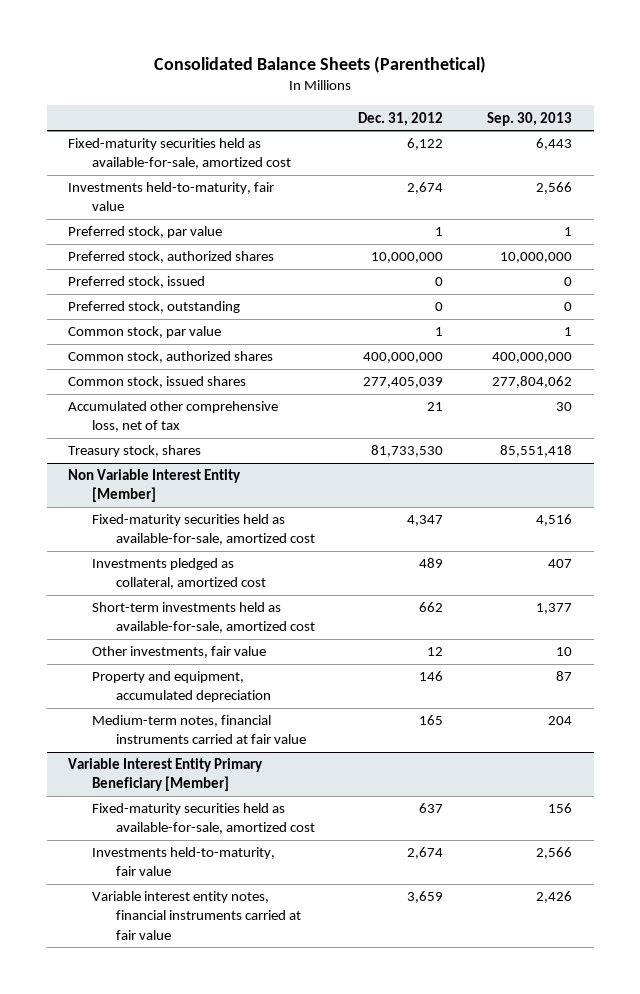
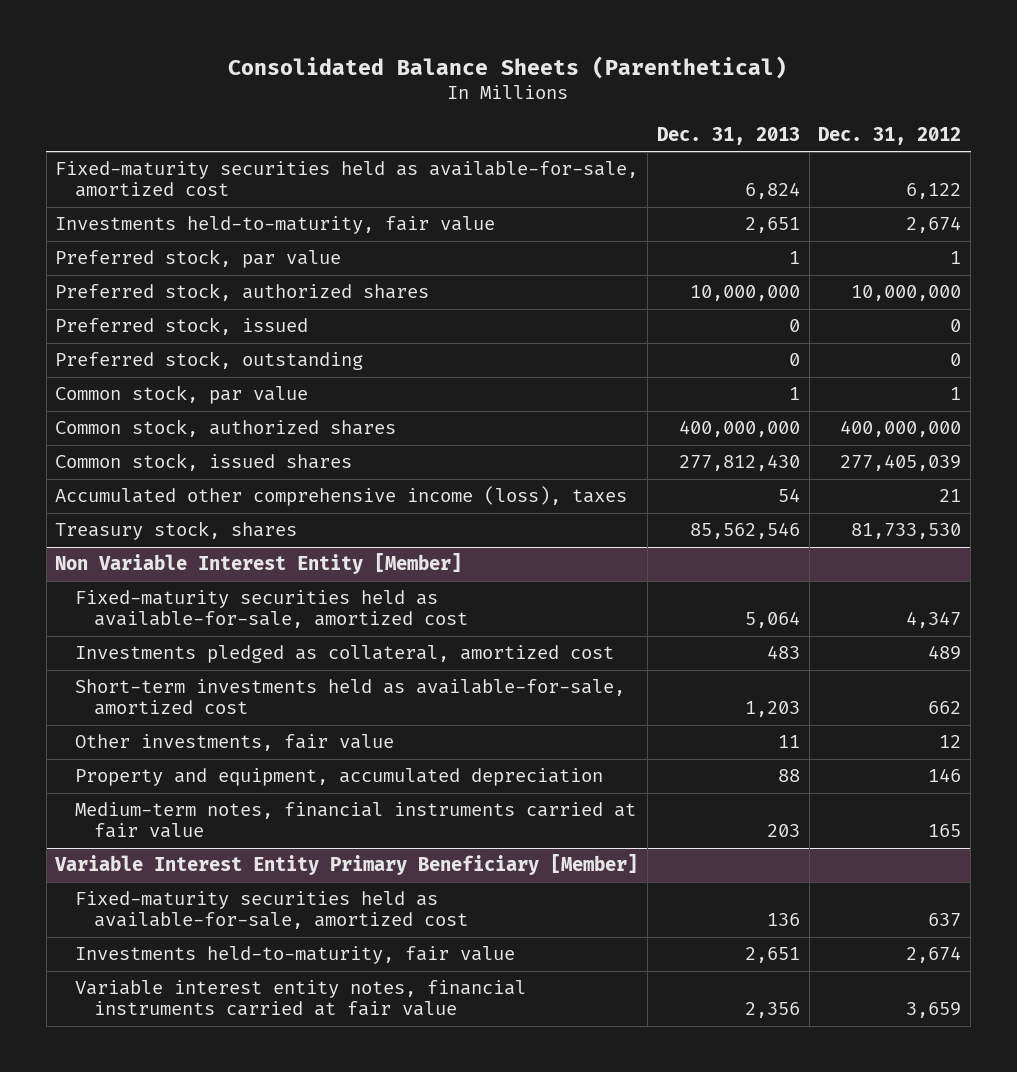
[486,111,572,126] Sep. 30, 2013 -> none
none -> [656,126,800,145] Dec. 31, 2013
[68,401,279,433] Accumulated other comprehensive loss, net of tax -> [55,486,628,507] Accumulated other comprehensive income (loss), taxes

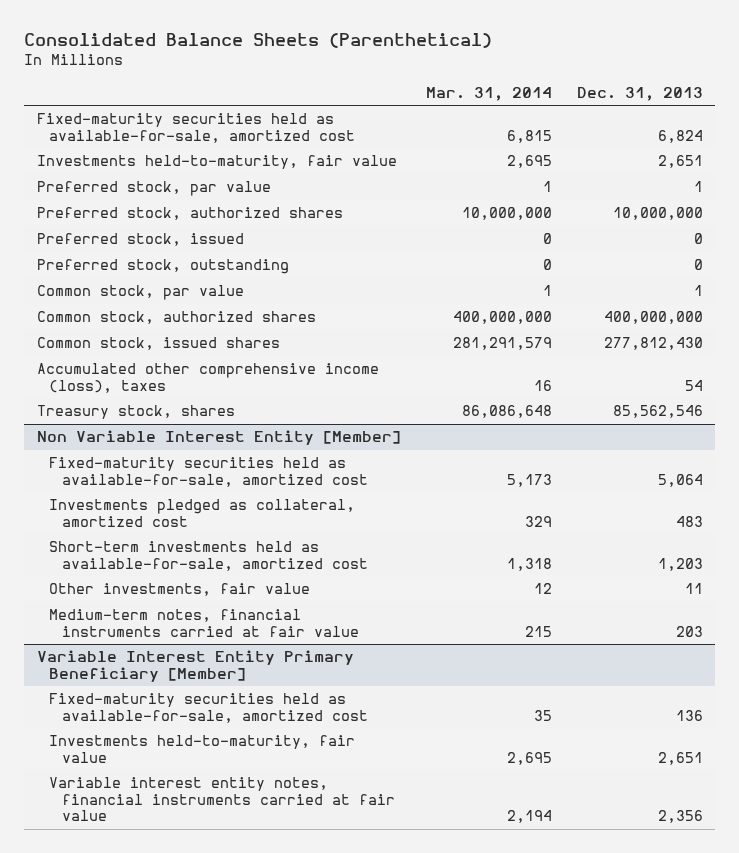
[818,126,962,145] Dec. 31, 2012 -> none
none -> [425,87,552,102] Mar. 31, 2014
[74,768,603,787] Property and equipment, accumulated depreciation -> none

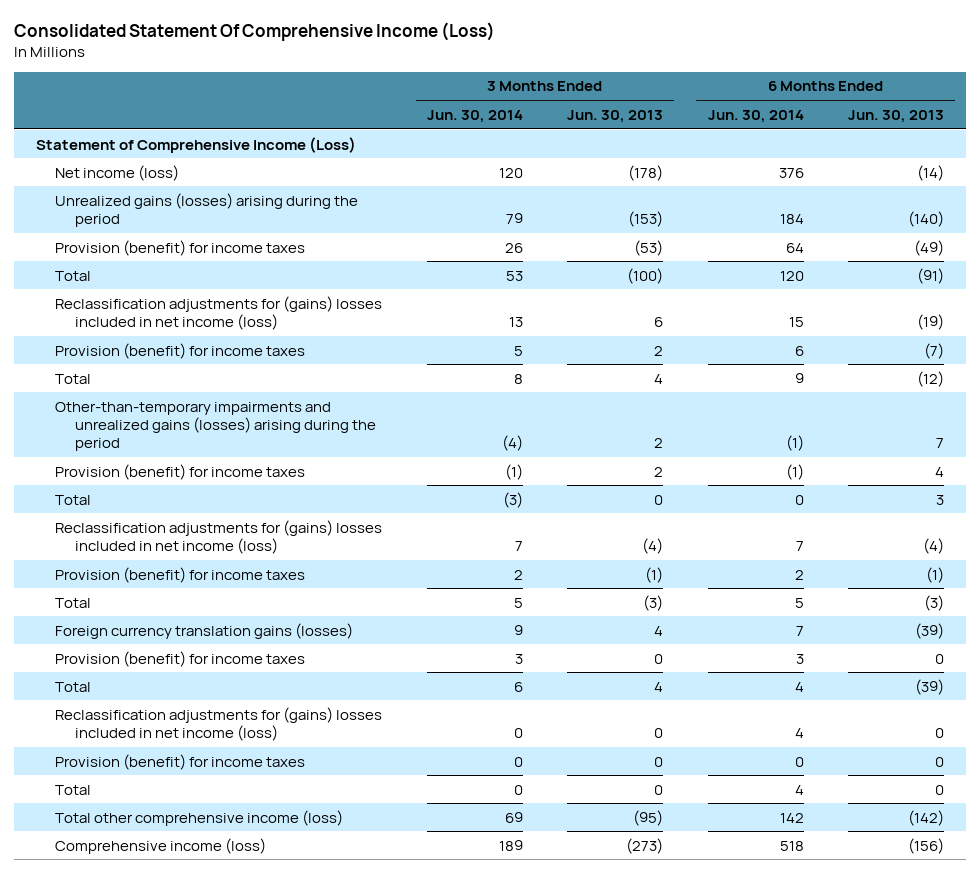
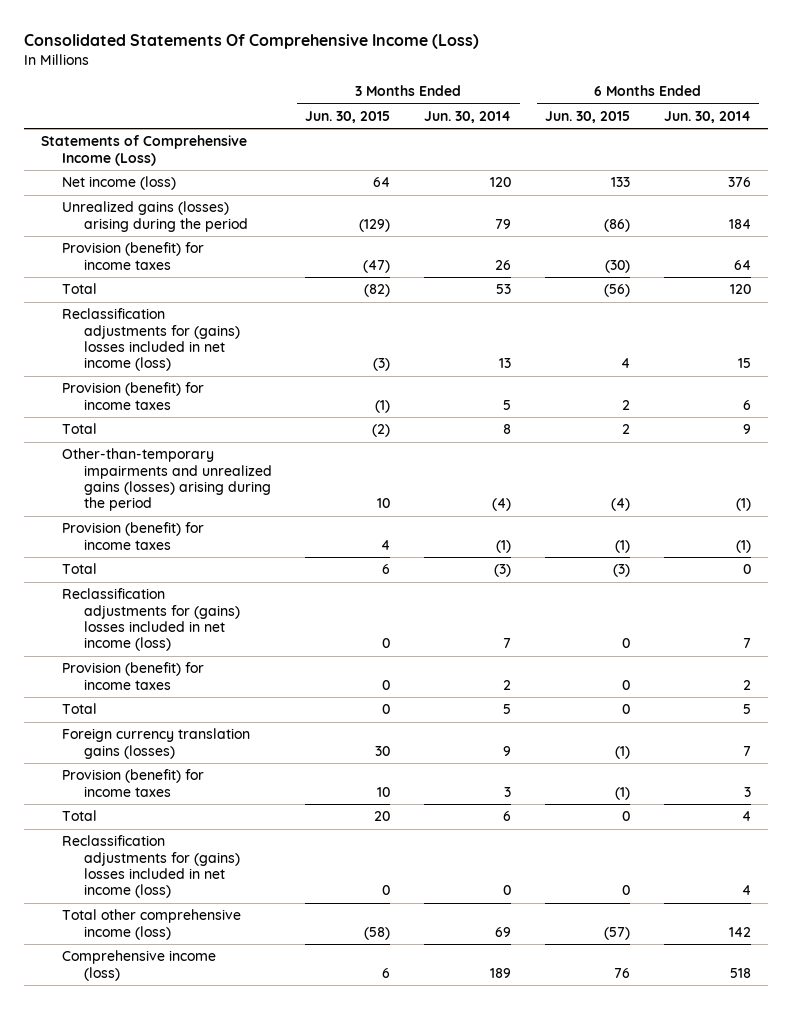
[13,21,495,41] Consolidated Statement Of Comprehensive Income (Loss) -> [24,34,480,50] Consolidated Statements Of Comprehensive Income (Loss)
[567,109,664,123] Jun. 30, 2013 -> none
[847,109,944,123] Jun. 30, 2013 -> none
none -> [305,110,391,123] Jun. 30, 2015
none -> [545,110,631,123] Jun. 30, 2015
[35,136,356,153] Statement of Comprehensive Income (Loss) -> [41,135,248,166] Statements of Comprehensive Income (Loss)
[55,753,306,770] Provision (benefit) for income taxes -> none
[55,784,92,795] Total -> none

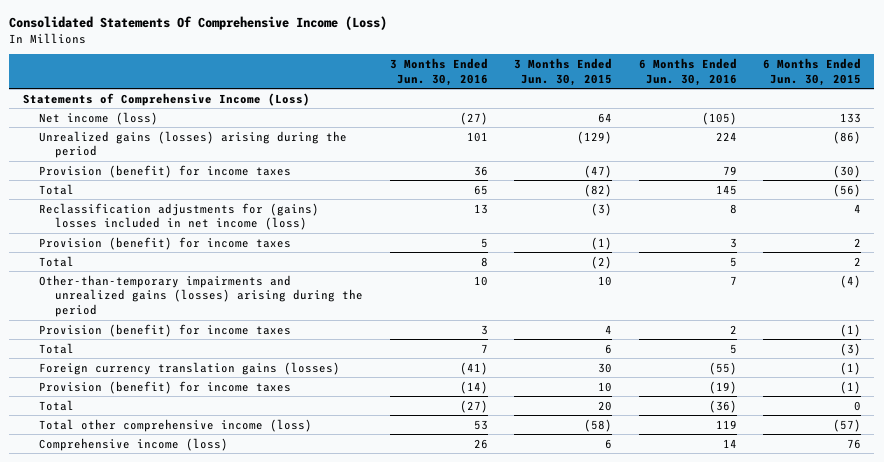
[424,110,512,123] Jun. 30, 2014 -> none
[663,110,751,123] Jun. 30, 2014 -> none
none -> [389,58,488,86] 3 Months Ended Jun. 30, 2016
none -> [638,58,737,86] 6 Months Ended Jun. 30, 2016
[62,588,240,652] Reclassification adjustments for (gains) losses included in net income (loss) -> none
[62,662,205,690] Provision (benefit) for income taxes -> none
[62,703,98,715] Total -> none
[62,835,240,899] Reclassification adjustments for (gains) losses included in net income (loss) -> none

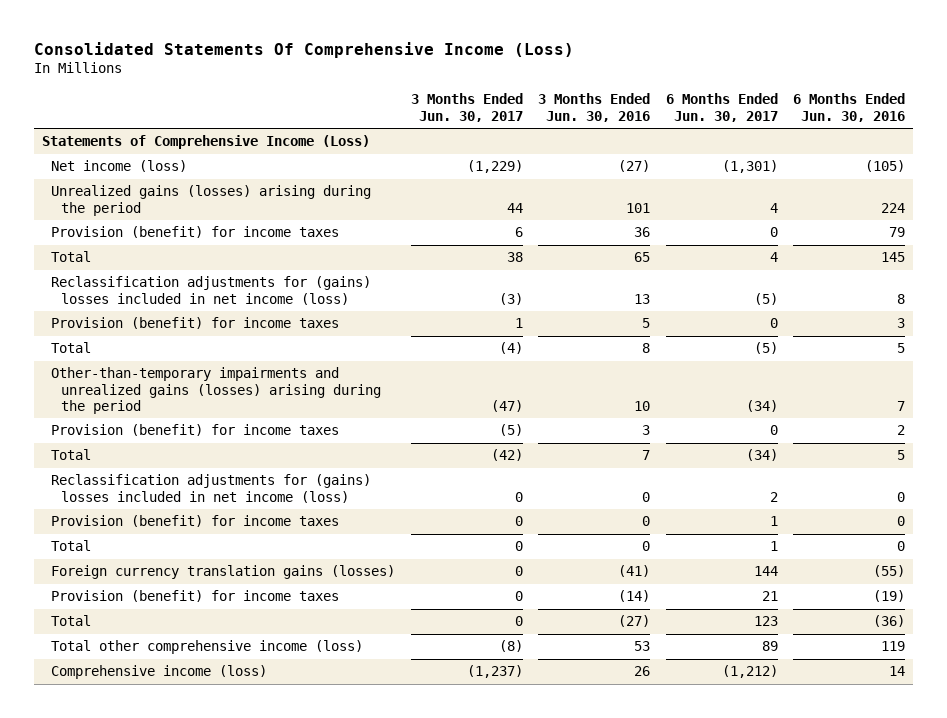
[514,58,613,86] 3 Months Ended Jun. 30, 2015 -> none
[763,58,862,86] 6 Months Ended Jun. 30, 2015 -> none
none -> [410,93,523,122] 3 Months Ended Jun. 30, 2017
none -> [665,93,778,122] 6 Months Ended Jun. 30, 2017
none -> [51,474,372,503] Reclassification adjustments for (gains) losses included in net income (loss)
none -> [51,515,340,528] Provision (benefit) for income taxes
none -> [51,540,92,552] Total

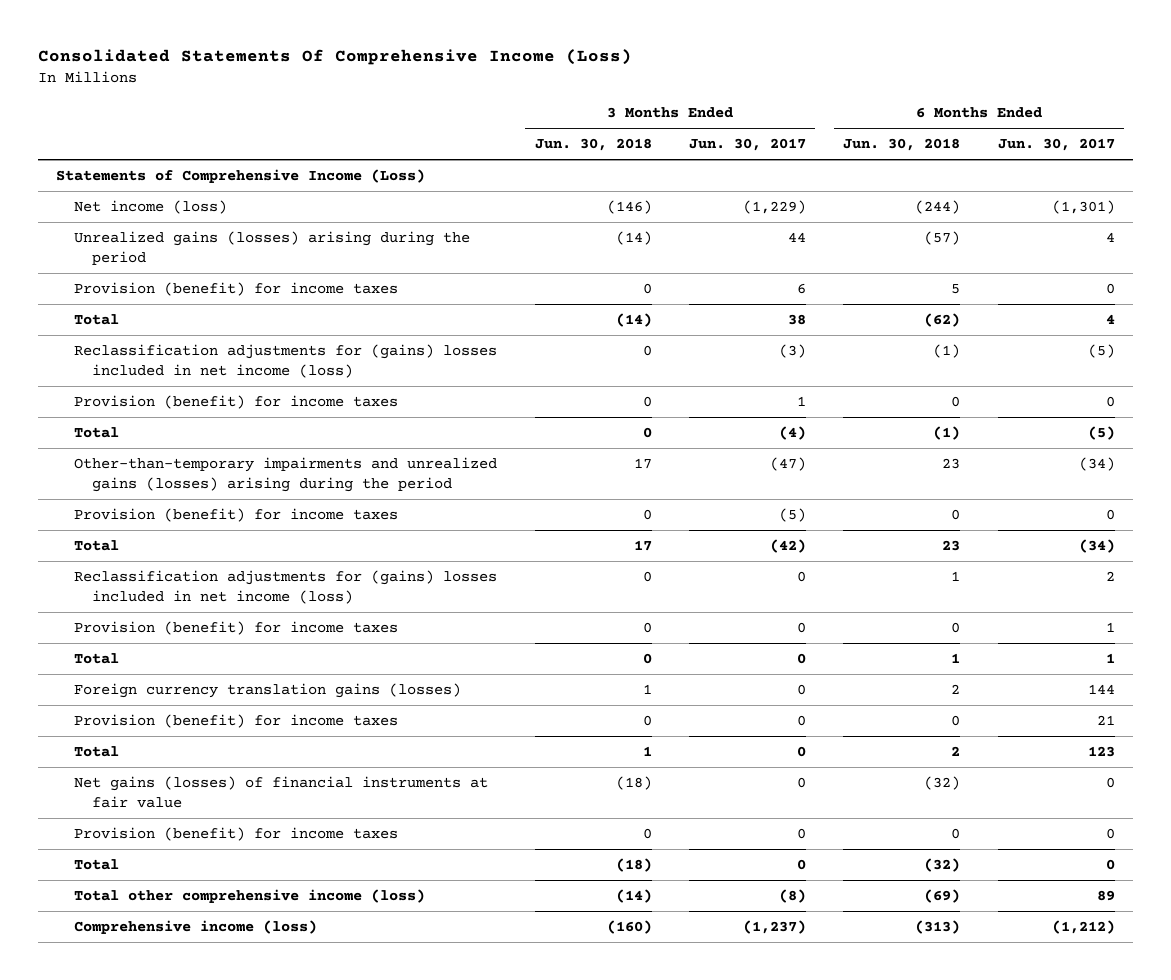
[538,93,651,122] 3 Months Ended Jun. 30, 2016 -> none
[793,93,906,122] 6 Months Ended Jun. 30, 2016 -> none
none -> [534,138,652,152] Jun. 30, 2018
none -> [843,138,961,152] Jun. 30, 2018
none -> [74,775,489,808] Net gains (losses) of financial instruments at fair value
none -> [74,826,399,841] Provision (benefit) for income taxes
none -> [74,858,120,870] Total

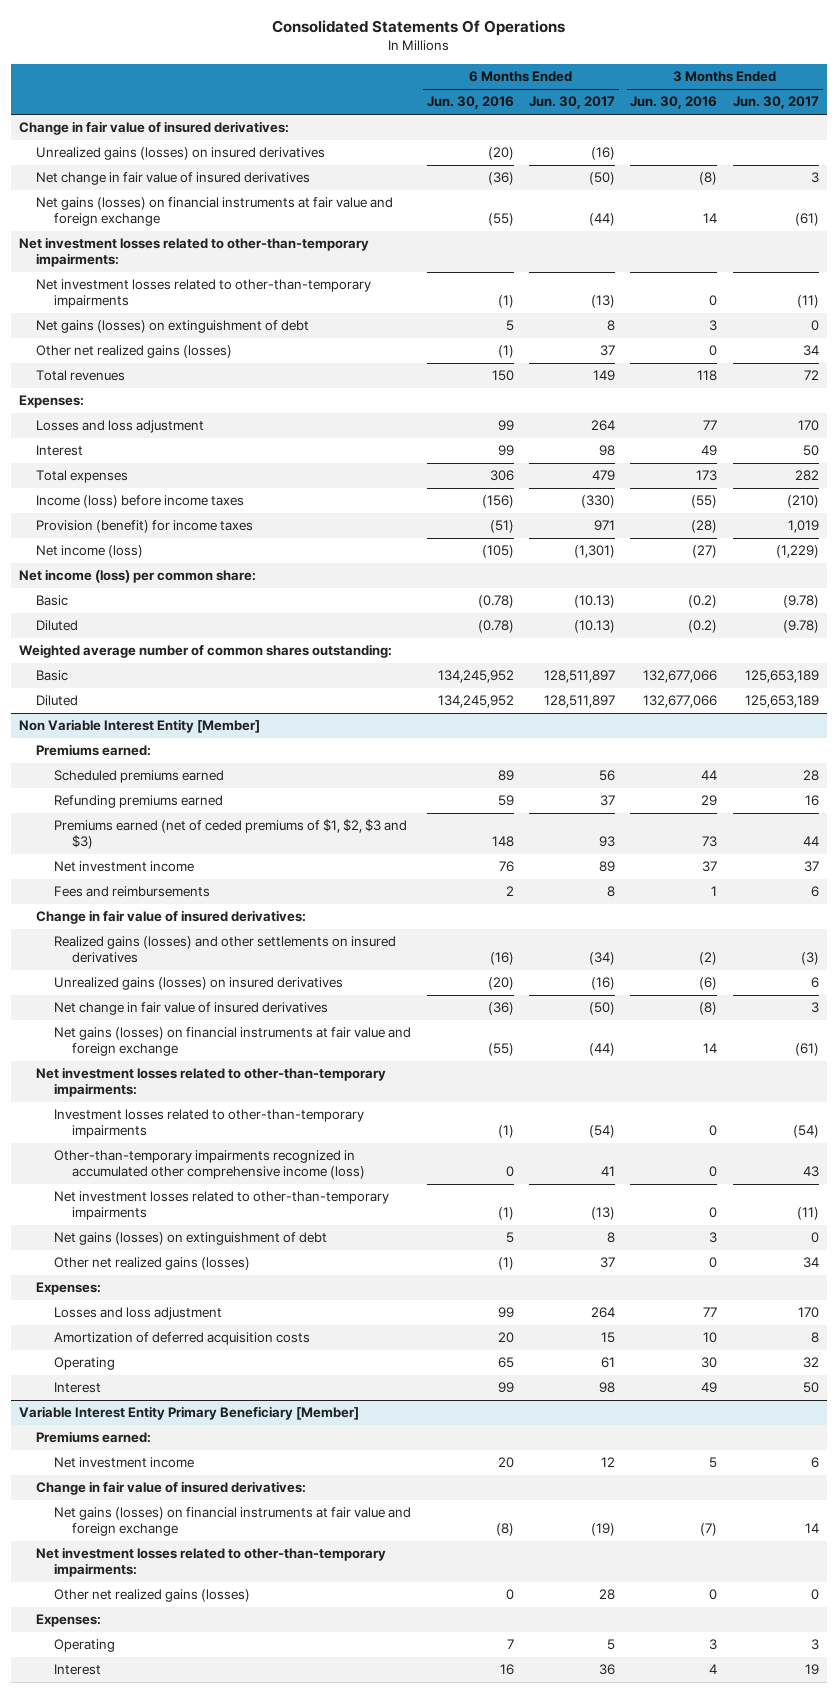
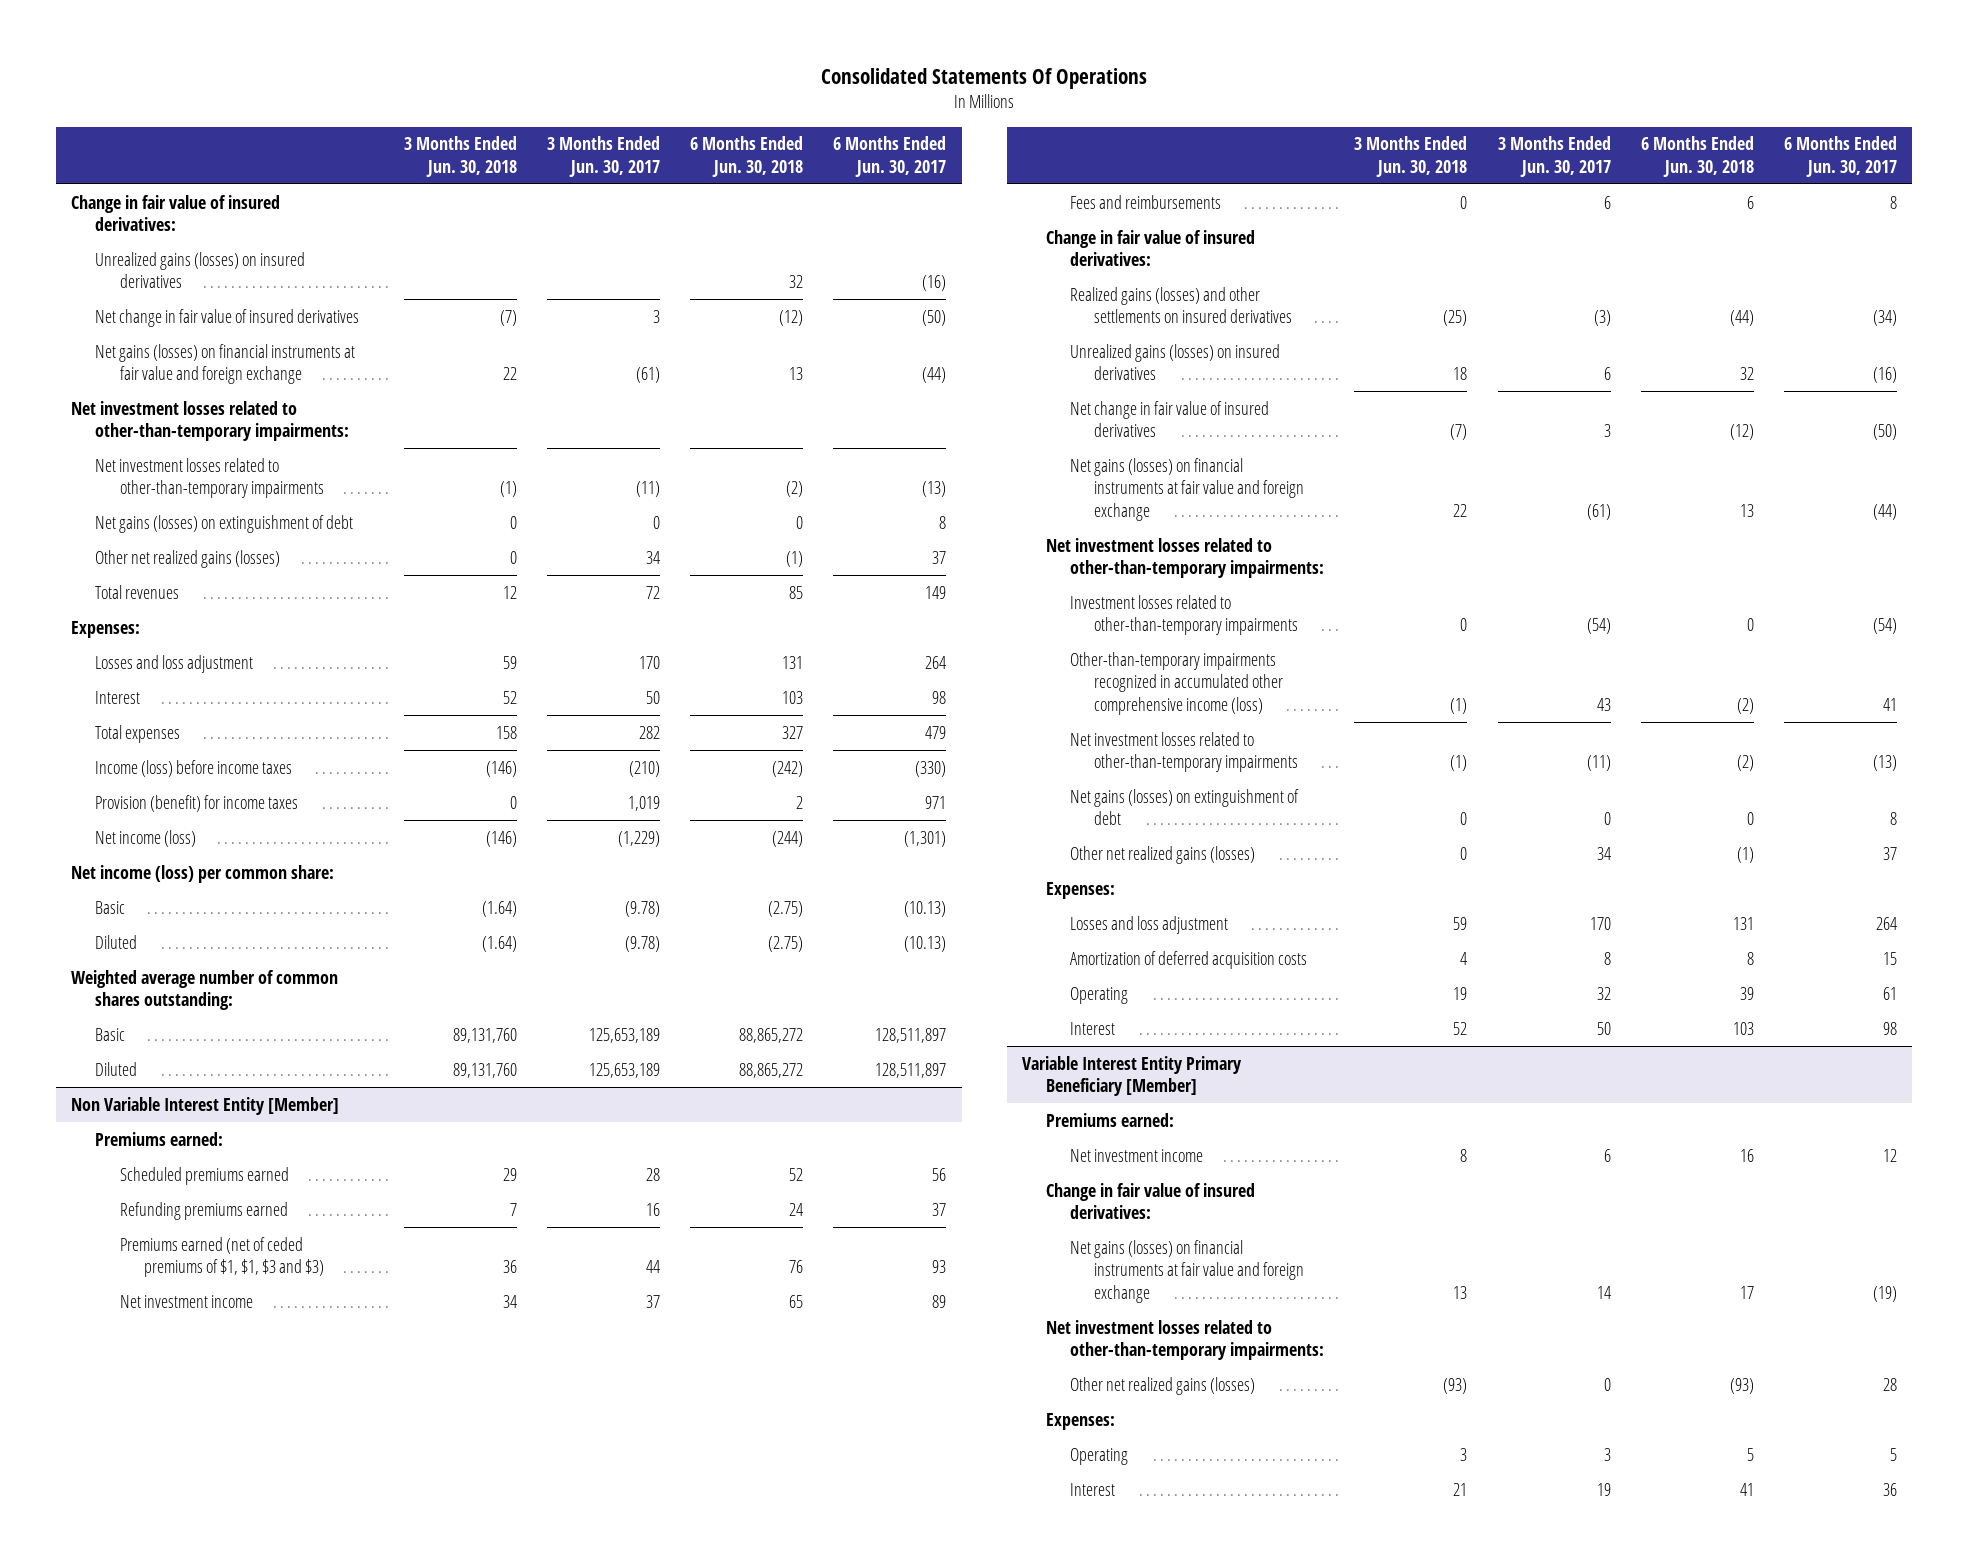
[426,96,514,110] Jun. 30, 2016 -> none
[630,96,718,110] Jun. 30, 2016 -> none
none -> [403,136,517,177] 3 Months Ended Jun. 30, 2018
none -> [690,136,804,177] 6 Months Ended Jun. 30, 2018
[54,819,408,850] Premiums earned (net of ceded premiums of $1, $2, $3 and $3) -> [119,1236,324,1278] Premiums earned (net of ceded premiums of $1, $1, $3 and $3)

